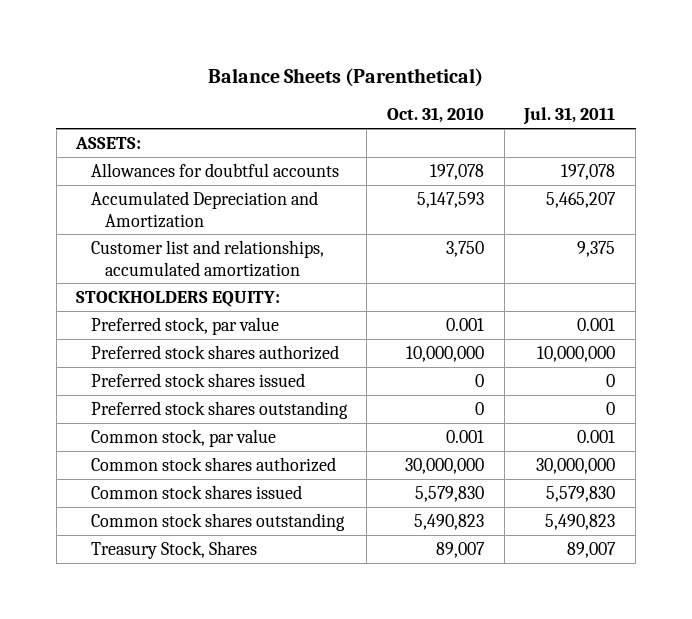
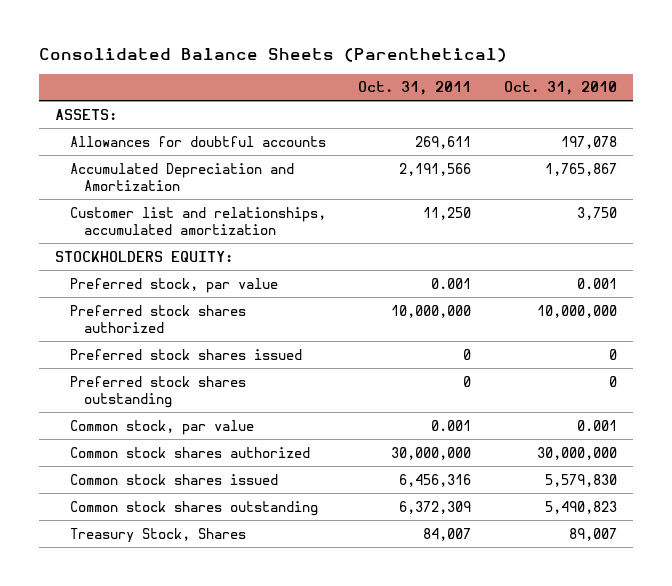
[207,68,483,88] Balance Sheets (Parenthetical) -> [39,48,508,63] Consolidated Balance Sheets (Parenthetical)
[523,107,616,126] Jul. 31, 2011 -> none
none -> [358,81,472,96] Oct. 31, 2011
[416,191,484,208] 5,147,593 -> [544,162,617,176] 1,765,867

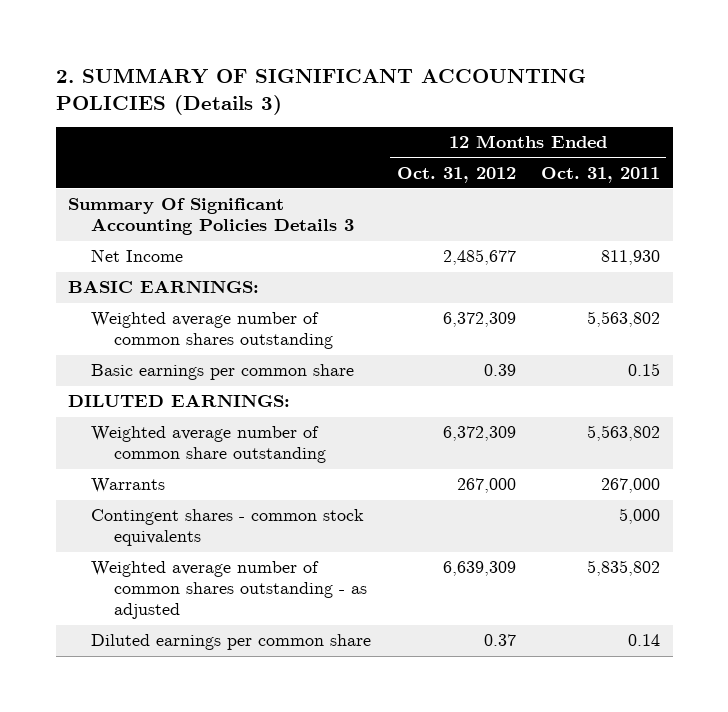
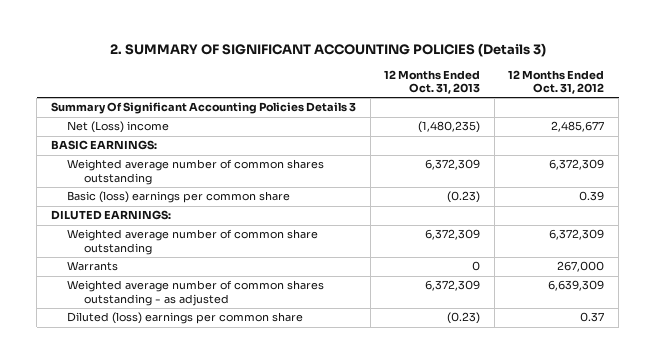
[540,166,660,183] Oct. 31, 2011 -> none
none -> [384,69,481,95] 12 Months Ended Oct. 31, 2013
[91,249,184,263] Net Income -> [67,121,170,134] Net (Loss) income
[91,364,355,381] Basic earnings per common share -> [67,191,291,204] Basic (loss) earnings per common share
[91,509,365,547] Contingent shares - common stock equivalents -> none
[91,634,372,651] Diluted earnings per common share -> [67,312,304,325] Diluted (loss) earnings per common share

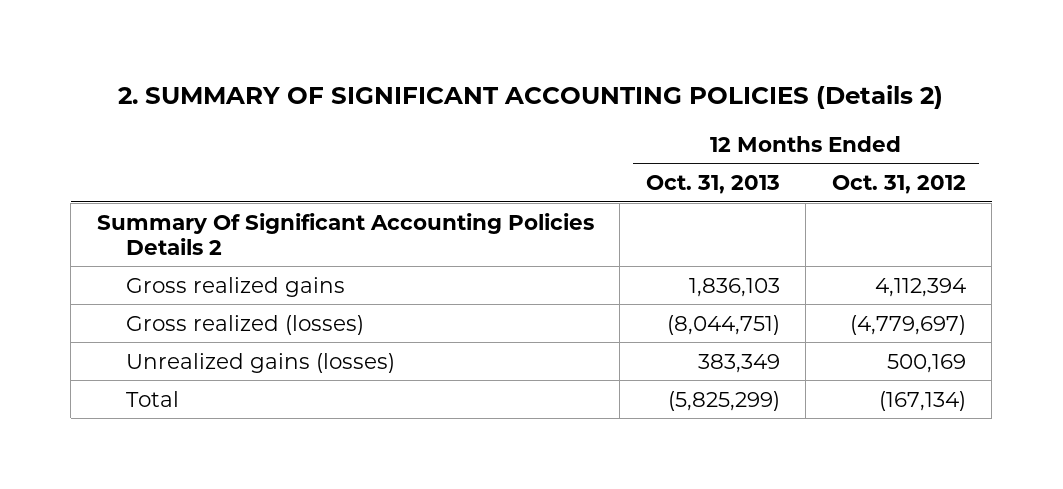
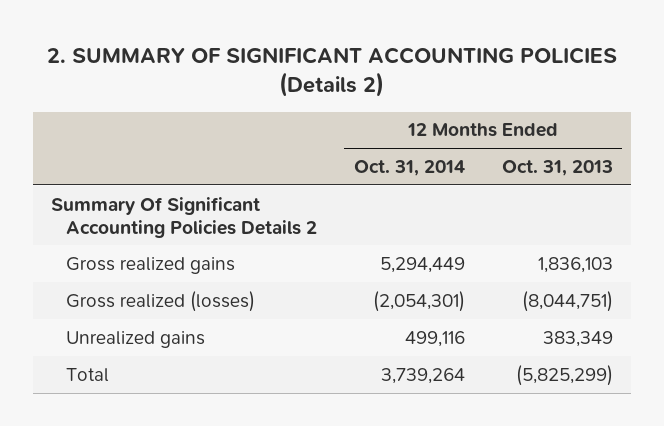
[831,174,966,194] Oct. 31, 2012 -> none
none -> [353,160,465,177] Oct. 31, 2014
[125,352,395,373] Unrealized gains (losses) -> [65,330,205,348] Unrealized gains

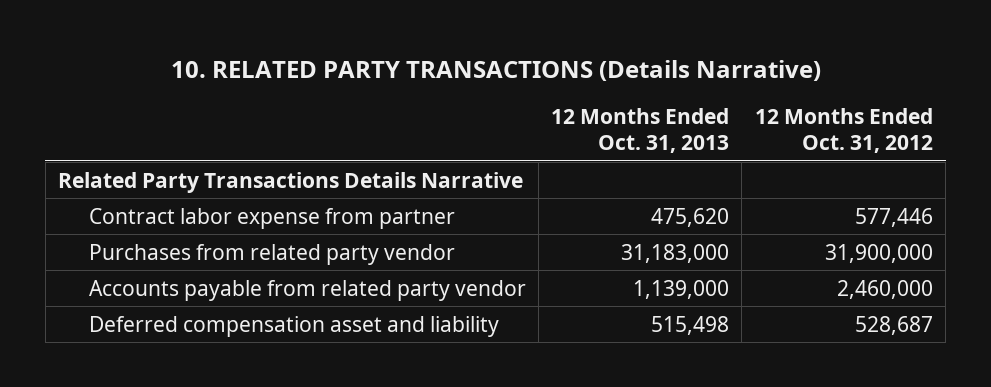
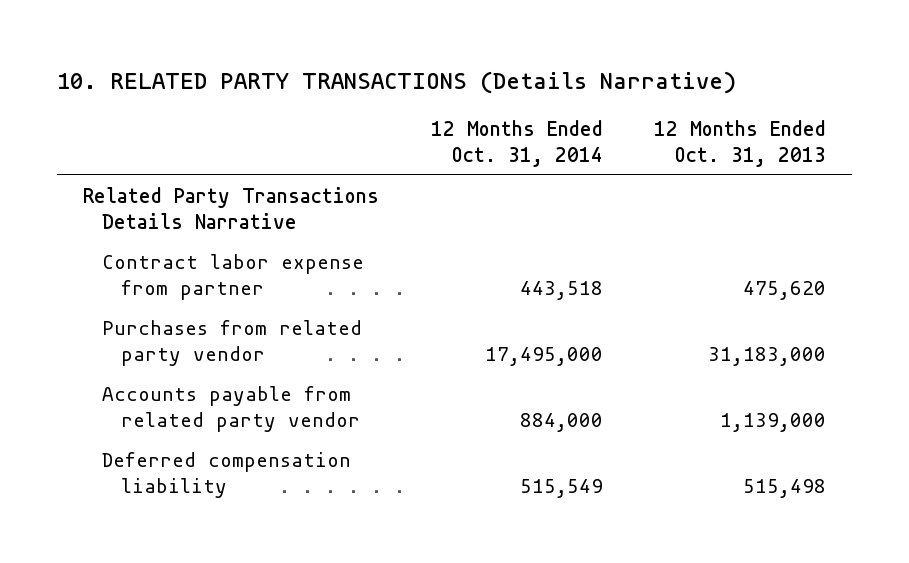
[754,108,933,153] 12 Months Ended Oct. 31, 2012 -> none
none -> [430,119,603,168] 12 Months Ended Oct. 31, 2014
[88,315,499,337] Deferred compensation asset and liability -> [102,451,352,499] Deferred compensation liability

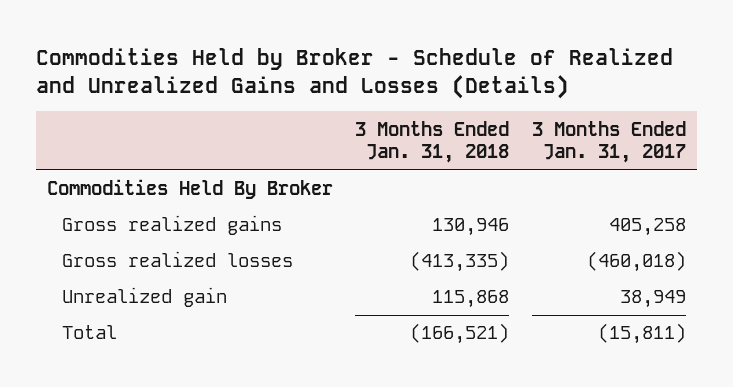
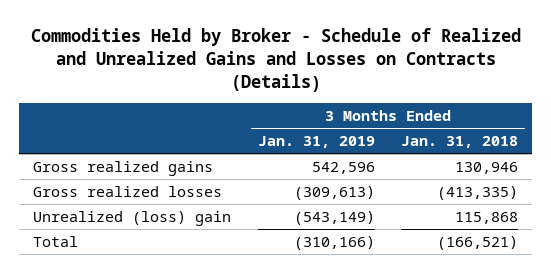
[36,47,674,99] Commodities Held by Broker - Schedule of Realized and Unrealized Gains and Losses (Details) -> [30,28,521,93] Commodities Held by Broker - Schedule of Realized and Unrealized Gains and Losses on Contracts (Details)
[531,120,686,164] 3 Months Ended Jan. 31, 2017 -> none
none -> [257,136,375,149] Jan. 31, 2019
[47,179,334,200] Commodities Held By Broker -> none
[61,287,227,308] Unrealized gain -> [32,210,231,226] Unrealized (loss) gain

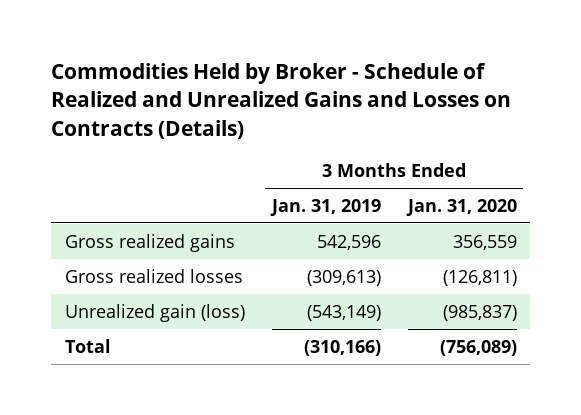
[401,136,519,149] Jan. 31, 2018 -> none
none -> [405,199,517,217] Jan. 31, 2020
[32,210,231,226] Unrealized (loss) gain -> [64,303,245,322] Unrealized gain (loss)

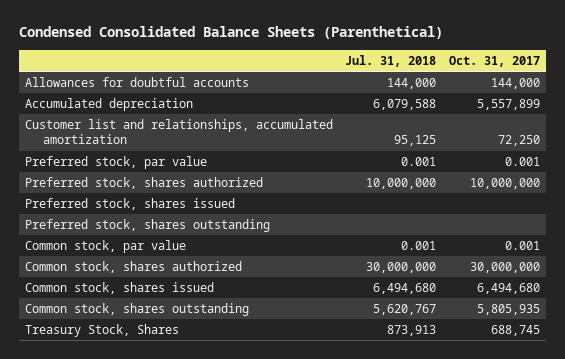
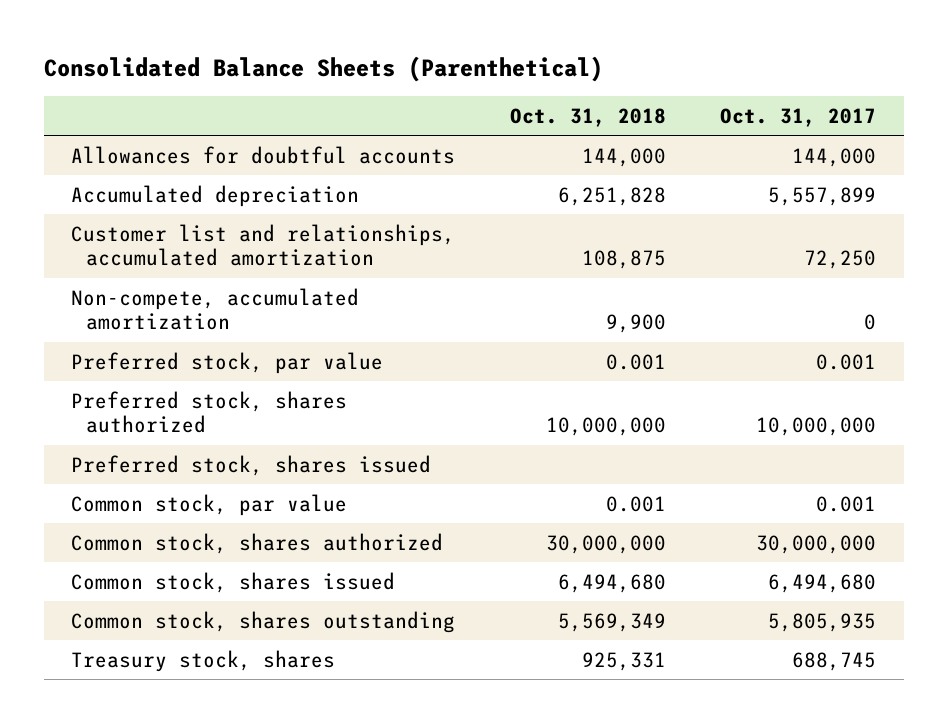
[18,26,443,40] Condensed Consolidated Balance Sheets (Parenthetical) -> [44,55,604,82] Consolidated Balance Sheets (Parenthetical)
[345,54,437,67] Jul. 31, 2018 -> none
none -> [509,107,666,127] Oct. 31, 2018
none -> [71,287,360,331] Non-compete, accumulated amortization
[24,219,270,233] Preferred stock, shares outstanding -> none
[24,324,179,338] Treasury Stock, Shares -> [71,649,336,672] Treasury stock, shares

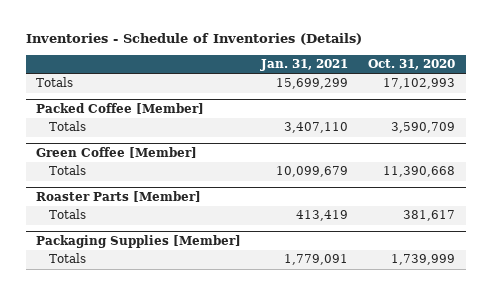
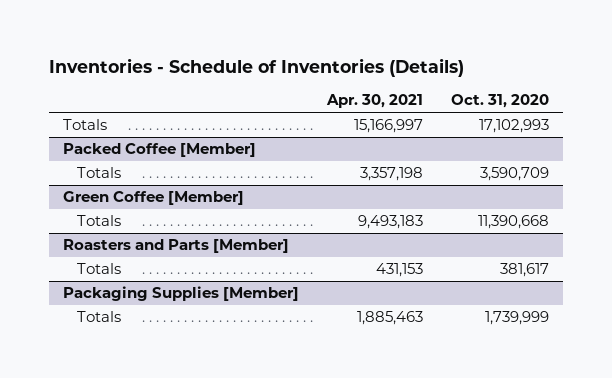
[260,59,349,72] Jan. 31, 2021 -> none
none -> [325,94,423,109] Apr. 30, 2021
[35,191,201,203] Roaster Parts [Member] -> [63,239,290,254] Roasters and Parts [Member]

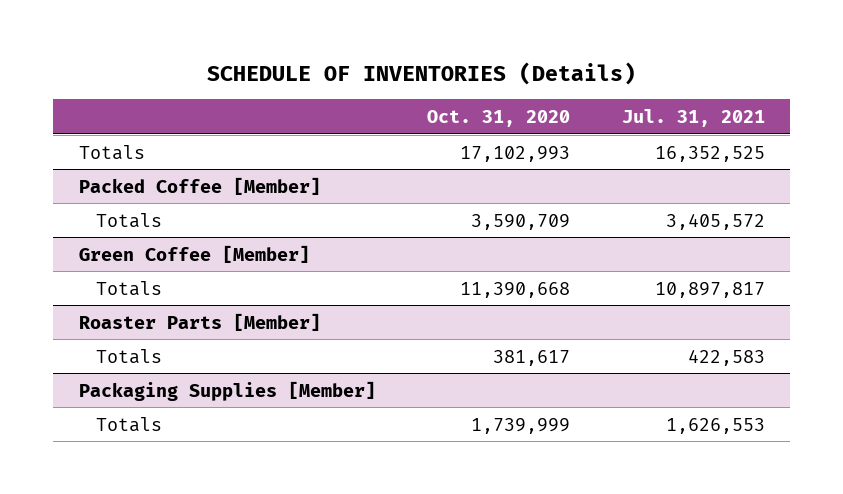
[49,57,465,77] Inventories - Schedule of Inventories (Details) -> [206,62,636,86] SCHEDULE OF INVENTORIES (Details)
[325,94,423,109] Apr. 30, 2021 -> none
none -> [621,108,765,127] Jul. 31, 2021
[63,239,290,254] Roasters and Parts [Member] -> [78,312,321,331] Roaster Parts [Member]

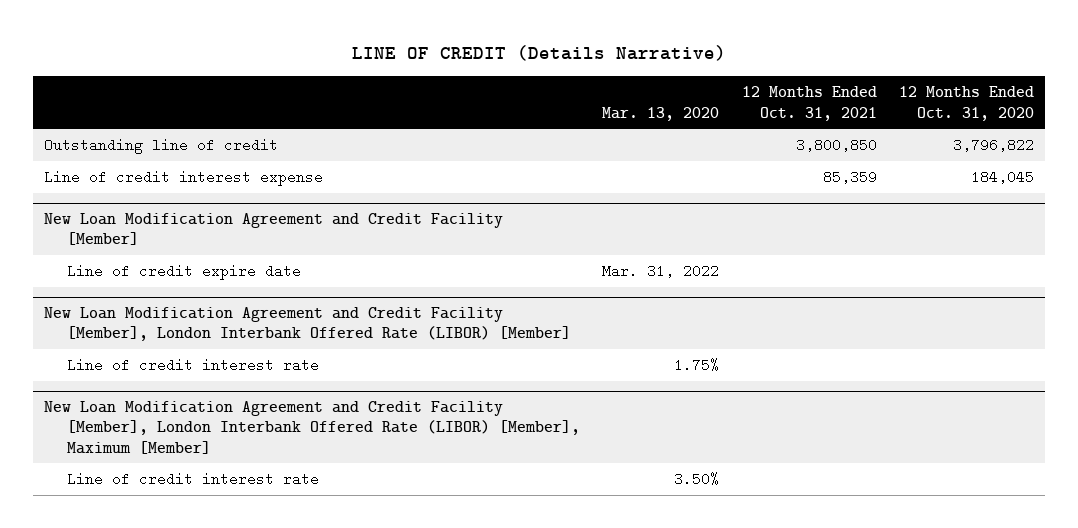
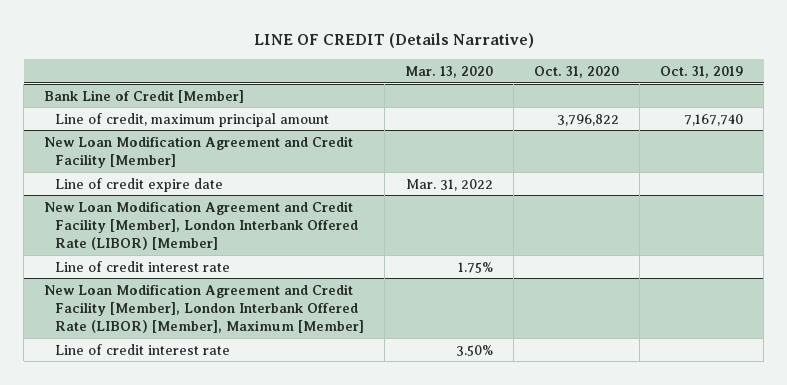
[741,86,877,121] 12 Months Ended Oct. 31, 2021 -> none
[898,86,1034,121] 12 Months Ended Oct. 31, 2020 -> none
none -> [534,65,620,78] Oct. 31, 2020
none -> [660,65,744,78] Oct. 31, 2019
[43,170,323,187] Line of credit interest expense -> none
none -> [44,89,245,103] Bank Line of Credit [Member]
[43,138,278,155] Outstanding line of credit -> [54,112,329,127] Line of credit, maximum principal amount

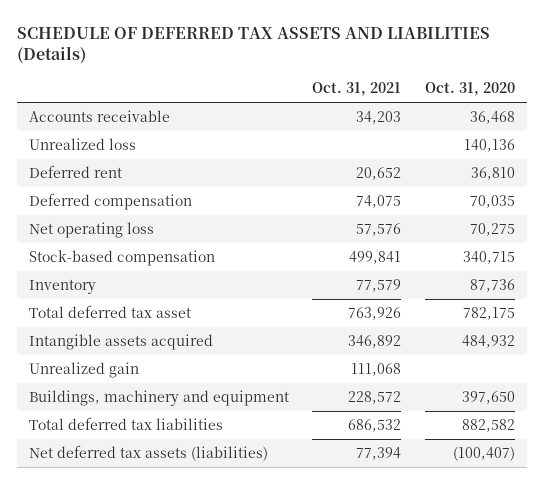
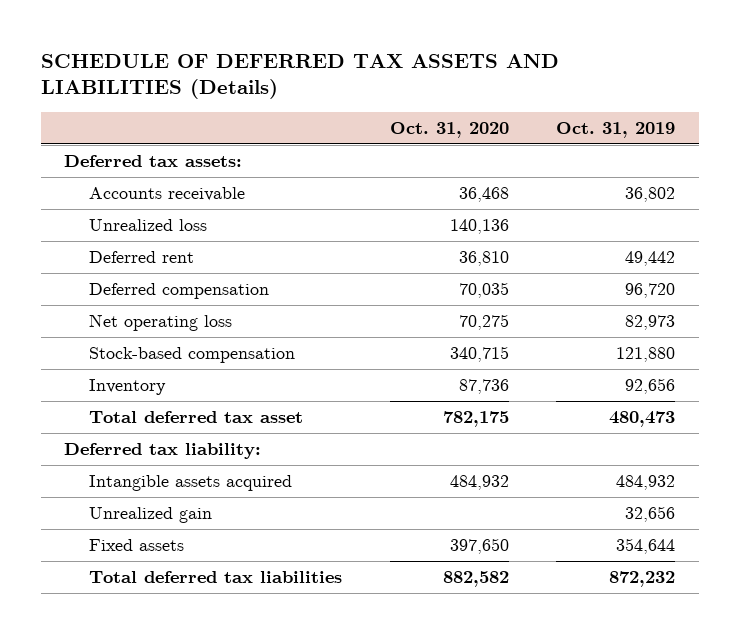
[312,82,402,97] Oct. 31, 2021 -> none
none -> [556,121,676,138] Oct. 31, 2019
none -> [64,155,243,168] Deferred tax assets:
none -> [64,443,262,460] Deferred tax liability:
[28,390,289,407] Buildings, machinery and equipment -> [89,539,185,552] Fixed assets
[28,445,268,462] Net deferred tax assets (liabilities) -> none

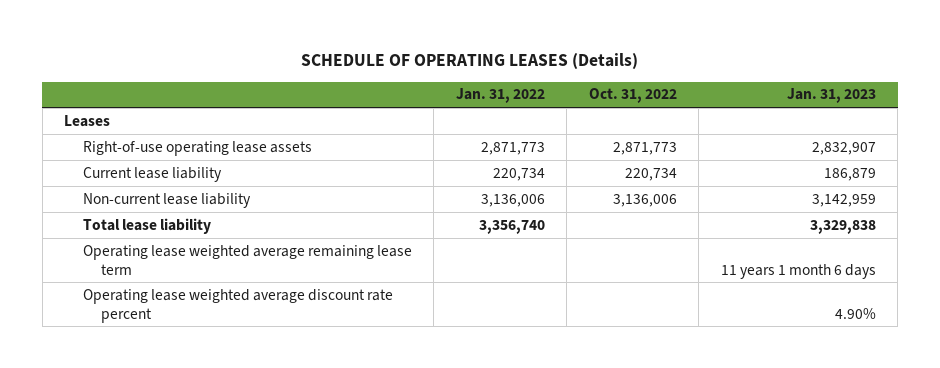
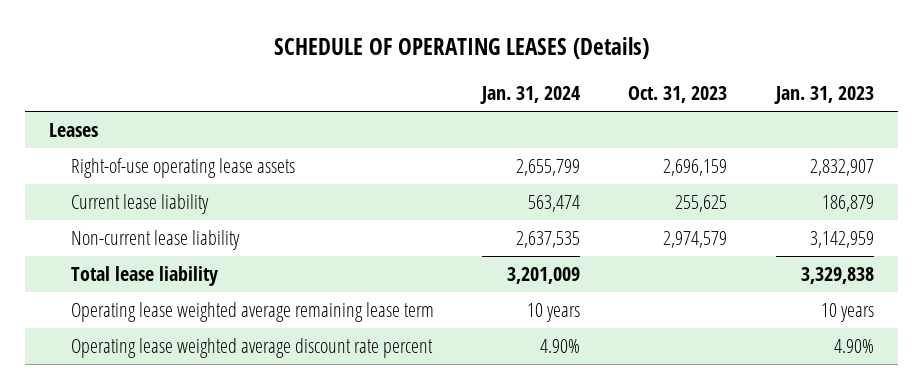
[455,88,545,104] Jan. 31, 2022 -> none
[588,88,677,104] Oct. 31, 2022 -> none
none -> [479,86,580,105] Jan. 31, 2024
none -> [628,86,728,104] Oct. 31, 2023
[720,263,876,279] 11 years 1 month 6 days -> [820,303,874,323] 10 years

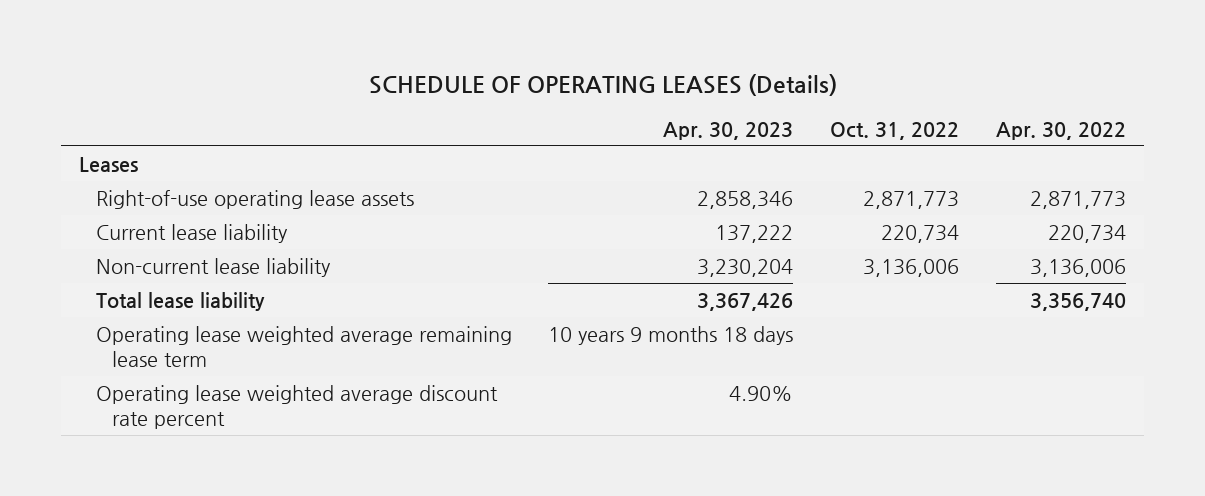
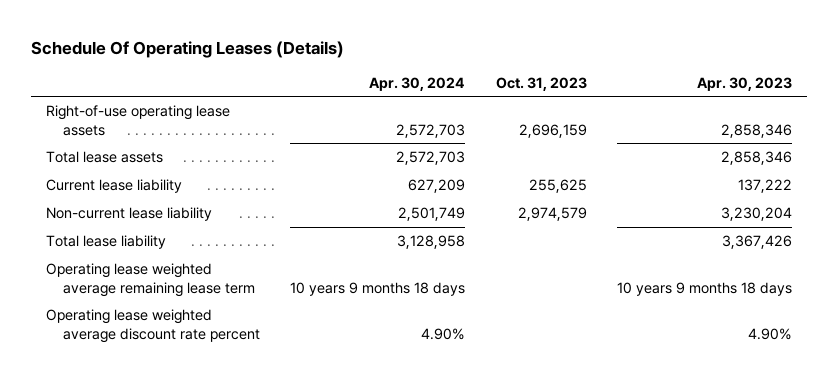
[368,73,837,96] SCHEDULE OF OPERATING LEASES (Details) -> [31,40,345,58] Schedule Of Operating Leases (Details)
[830,121,960,140] Oct. 31, 2022 -> none
[995,121,1126,140] Apr. 30, 2022 -> none
none -> [369,76,466,91] Apr. 30, 2024
none -> [495,76,587,91] Oct. 31, 2023
[79,156,139,172] Leases -> none
none -> [46,151,164,164] Total lease assets

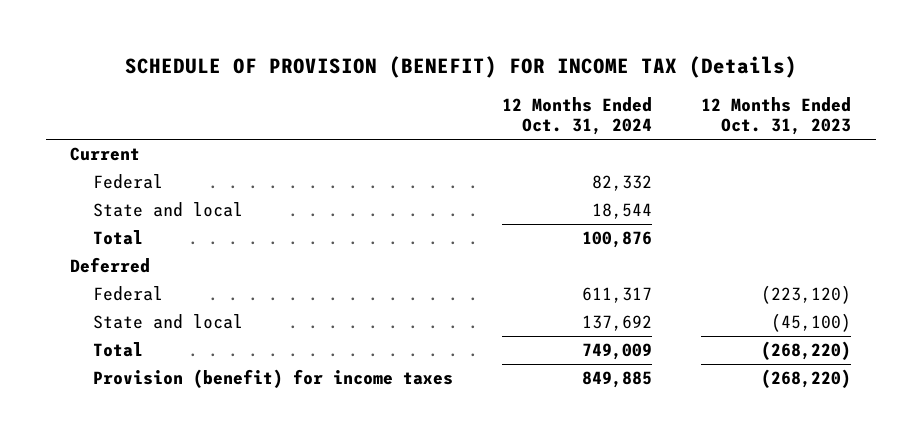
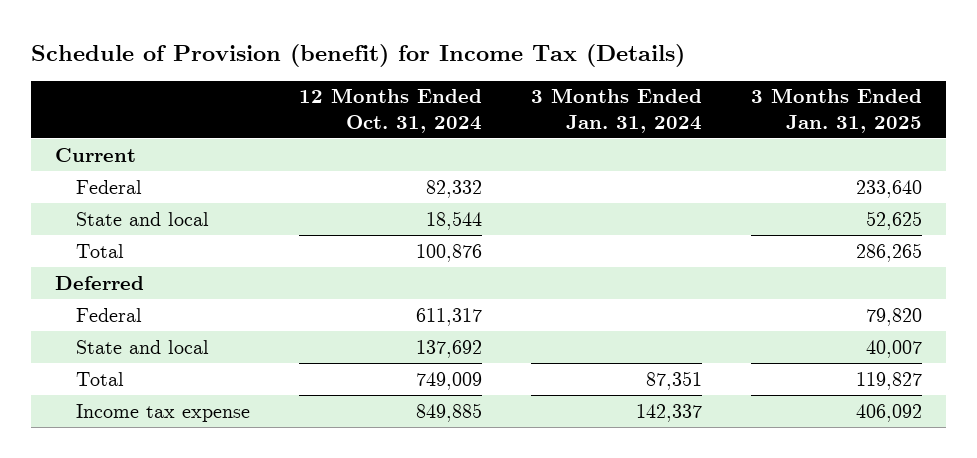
[124,55,797,78] SCHEDULE OF PROVISION (BENEFIT) FOR INCOME TAX (Details) -> [30,44,685,68] Schedule of Provision (benefit) for Income Tax (Details)
[701,96,852,136] 12 Months Ended Oct. 31, 2023 -> none
none -> [530,88,702,133] 3 Months Ended Jan. 31, 2024
none -> [750,88,922,133] 3 Months Ended Jan. 31, 2025
[92,369,453,389] Provision (benefit) for income taxes -> [76,403,251,422] Income tax expense

